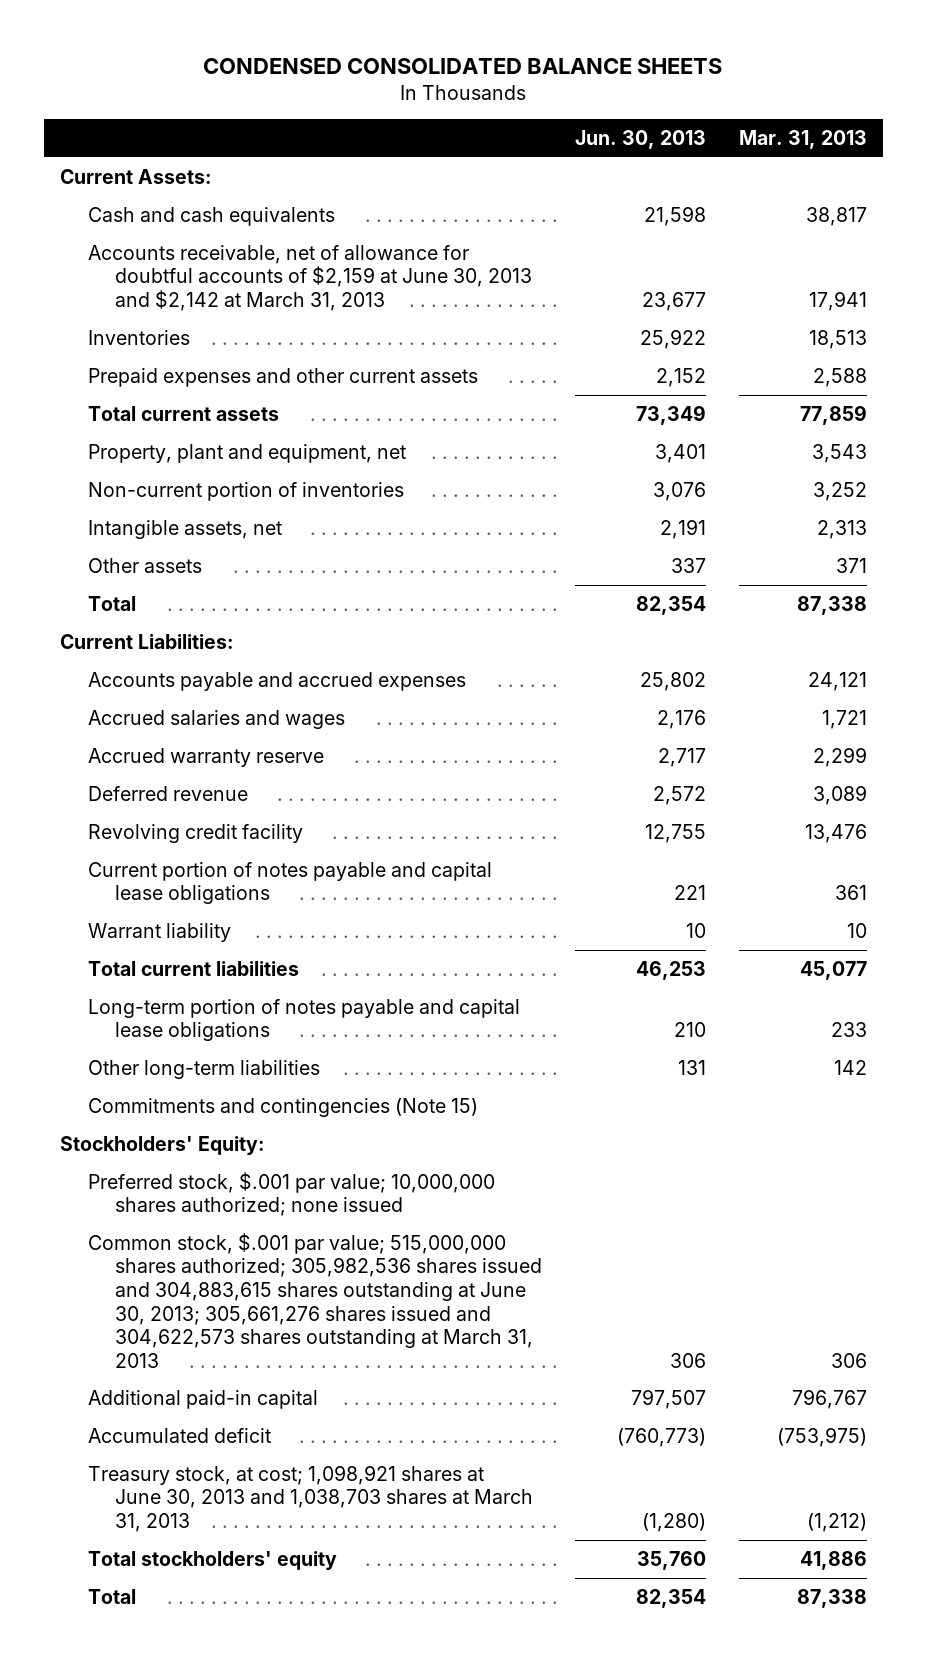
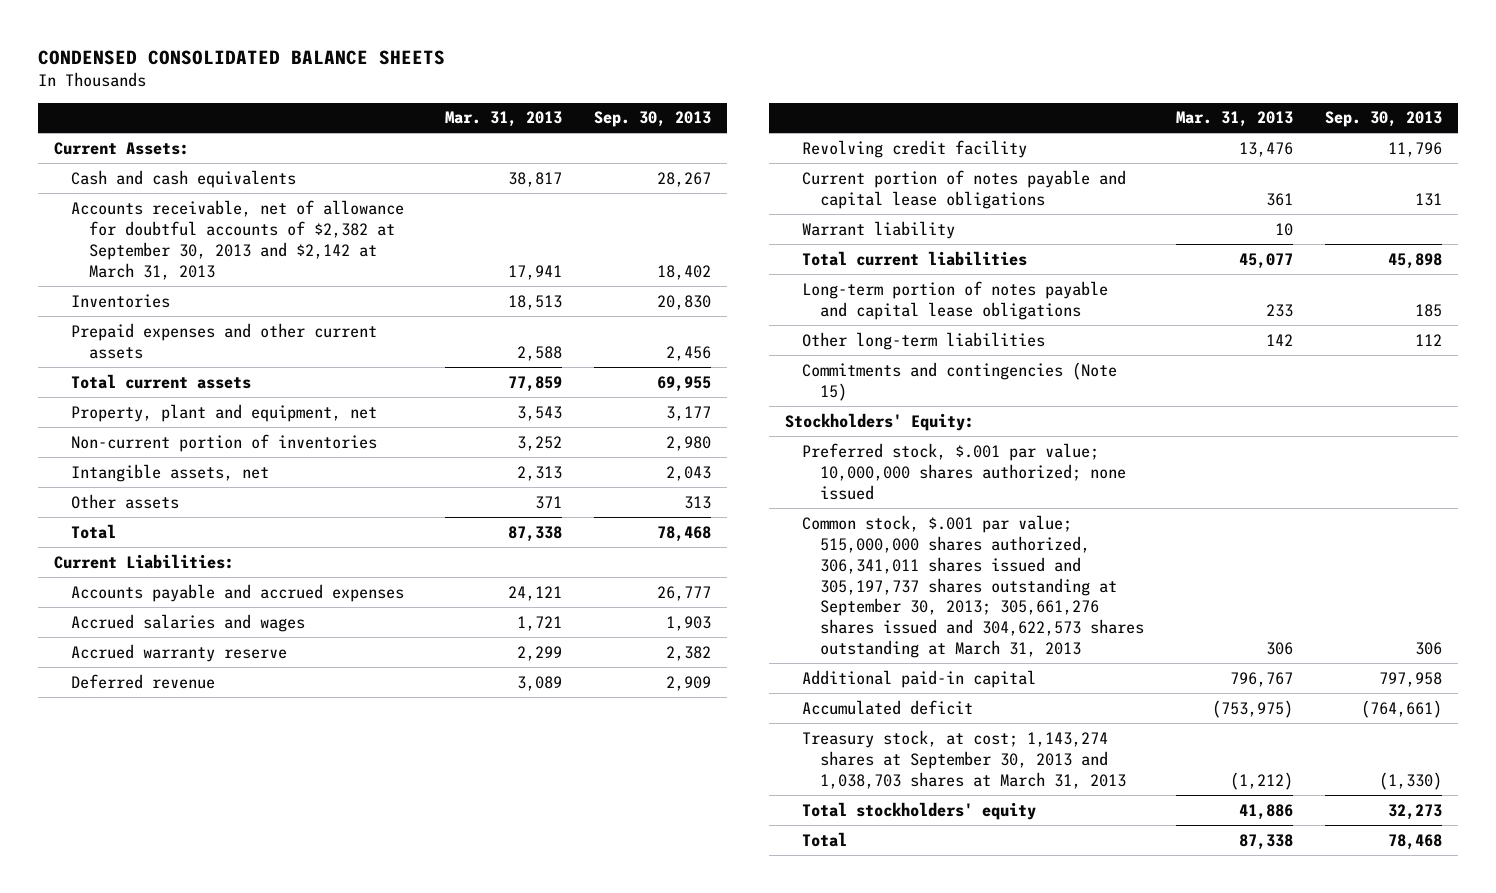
[574,130,706,150] Jun. 30, 2013 -> none
none -> [594,111,712,128] Sep. 30, 2013
[87,244,533,311] Accounts receivable, net of allowance for doubtful accounts of $2,159 at June 30, 2013 and $2,142 at March 31, 2013 -> [71,199,405,280] Accounts receivable, net of allowance for doubtful accounts of $2,382 at September 30, 2013 and $2,142 at March 31, 2013
[87,1232,543,1368] Common stock, $.001 par value; 515,000,000 shares authorized; 305,982,536 shares issued and 304,883,615 shares outstanding at June 30, 2013; 305,661,276 shares issued and 304,622,573 shares outstanding at March 31, 2013 -> [802,514,1144,659] Common stock, $.001 par value; 515,000,000 shares authorized, 306,341,011 shares issued and 305,197,737 shares outstanding at September 30, 2013; 305,661,276 shares issued and 304,622,573 shares outstanding at March 31, 2013
[87,1464,534,1532] Treasury stock, at cost; 1,098,921 shares at June 30, 2013 and 1,038,703 shares at March 31, 2013 -> [802,729,1126,789] Treasury stock, at cost; 1,143,274 shares at September 30, 2013 and 1,038,703 shares at March 31, 2013

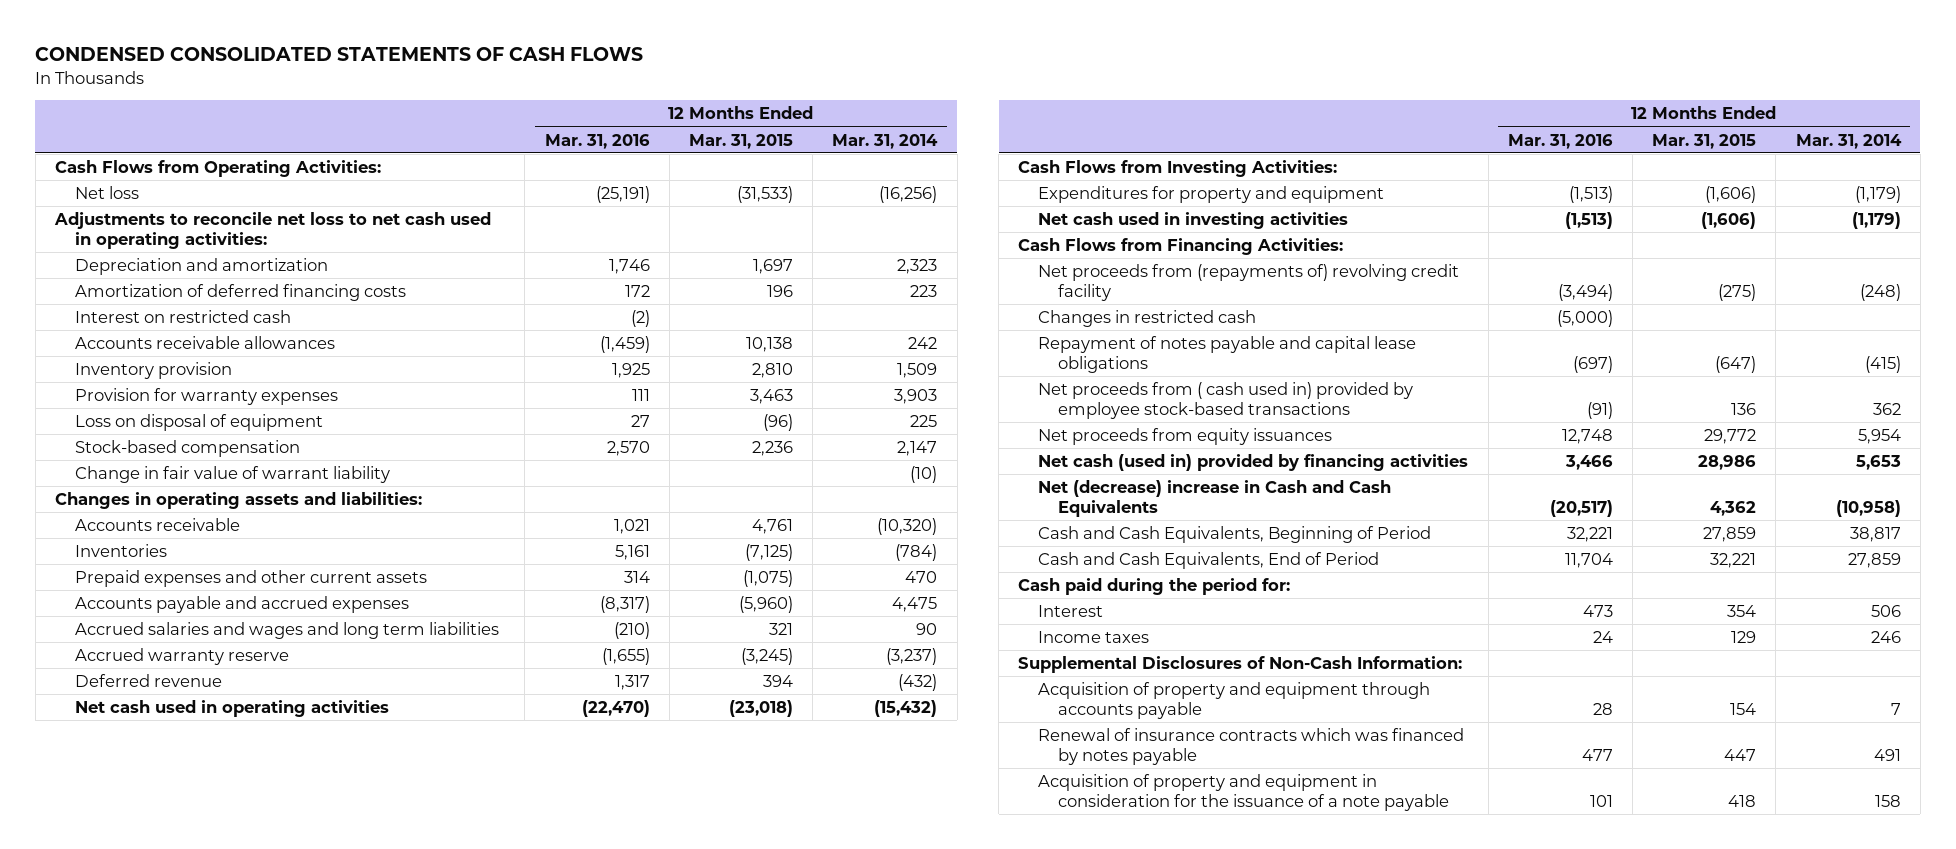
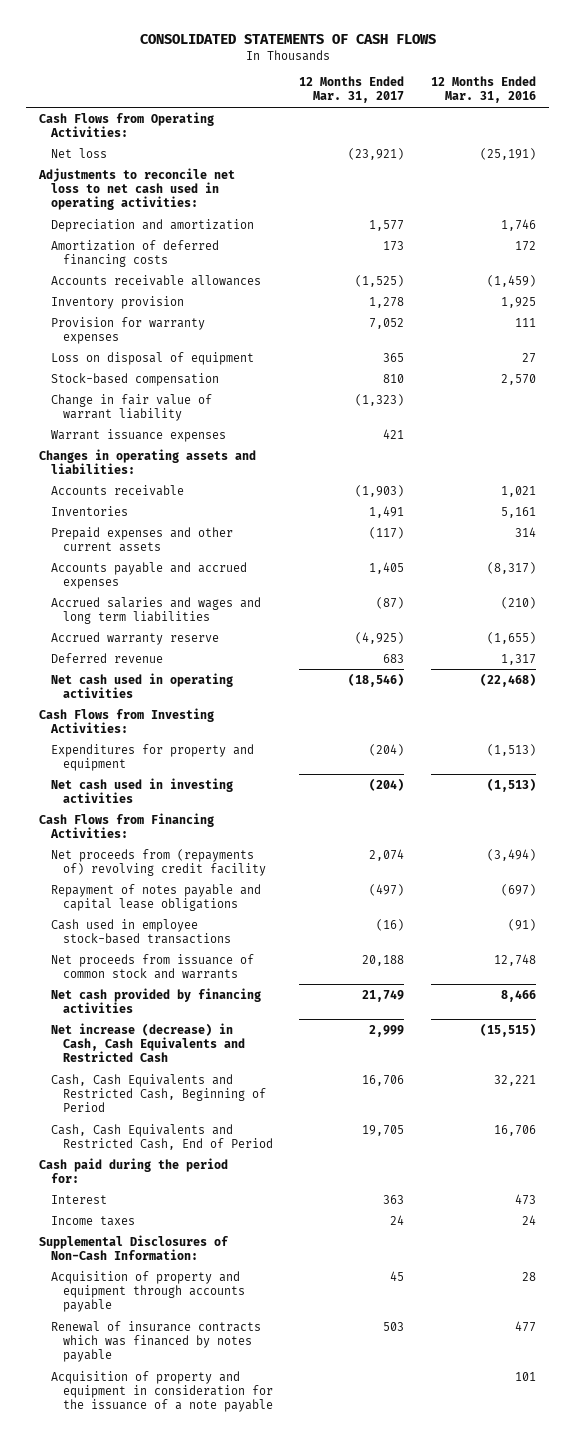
[35,47,644,62] CONDENSED CONSOLIDATED STATEMENTS OF CASH FLOWS -> [139,34,436,45] CONSOLIDATED STATEMENTS OF CASH FLOWS
[688,133,793,149] Mar. 31, 2015 -> none
[832,133,939,149] Mar. 31, 2014 -> none
none -> [299,76,405,104] 12 Months Ended Mar. 31, 2017
[75,309,292,323] Interest on restricted cash -> none
none -> [51,428,227,442] Warrant issuance expenses
[581,699,650,717] (22,470) -> [479,672,536,687] (22,468)
[1038,309,1257,327] Changes in restricted cash -> none
[1038,381,1414,419] Net proceeds from ( cash used in) provided by employee stock-based transactions -> [51,918,231,944] Cash used in employee stock-based transactions
[1038,427,1333,445] Net proceeds from equity issuances -> [51,953,255,979] Net proceeds from issuance of common stock and warrants
[1038,453,1469,471] Net cash (used in) provided by financing activities -> [51,987,262,1013] Net cash provided by financing activities
[1564,454,1613,470] 3,466 -> [500,989,536,1002] 8,466
[1038,479,1392,517] Net (decrease) increase in Cash and Cash Equivalents -> [51,1022,245,1063] Net increase (decrease) in Cash, Cash Equivalents and Restricted Cash
[1549,499,1613,517] (20,517) -> [479,1022,536,1037] (15,515)
[1038,525,1432,543] Cash and Cash Equivalents, Beginning of Period -> [51,1073,266,1113] Cash, Cash Equivalents and Restricted Cash, Beginning of Period
[1038,551,1380,569] Cash and Cash Equivalents, End of Period -> [51,1123,273,1150] Cash, Cash Equivalents and Restricted Cash, End of Period
[1564,552,1613,568] 11,704 -> [493,1124,536,1136] 16,706

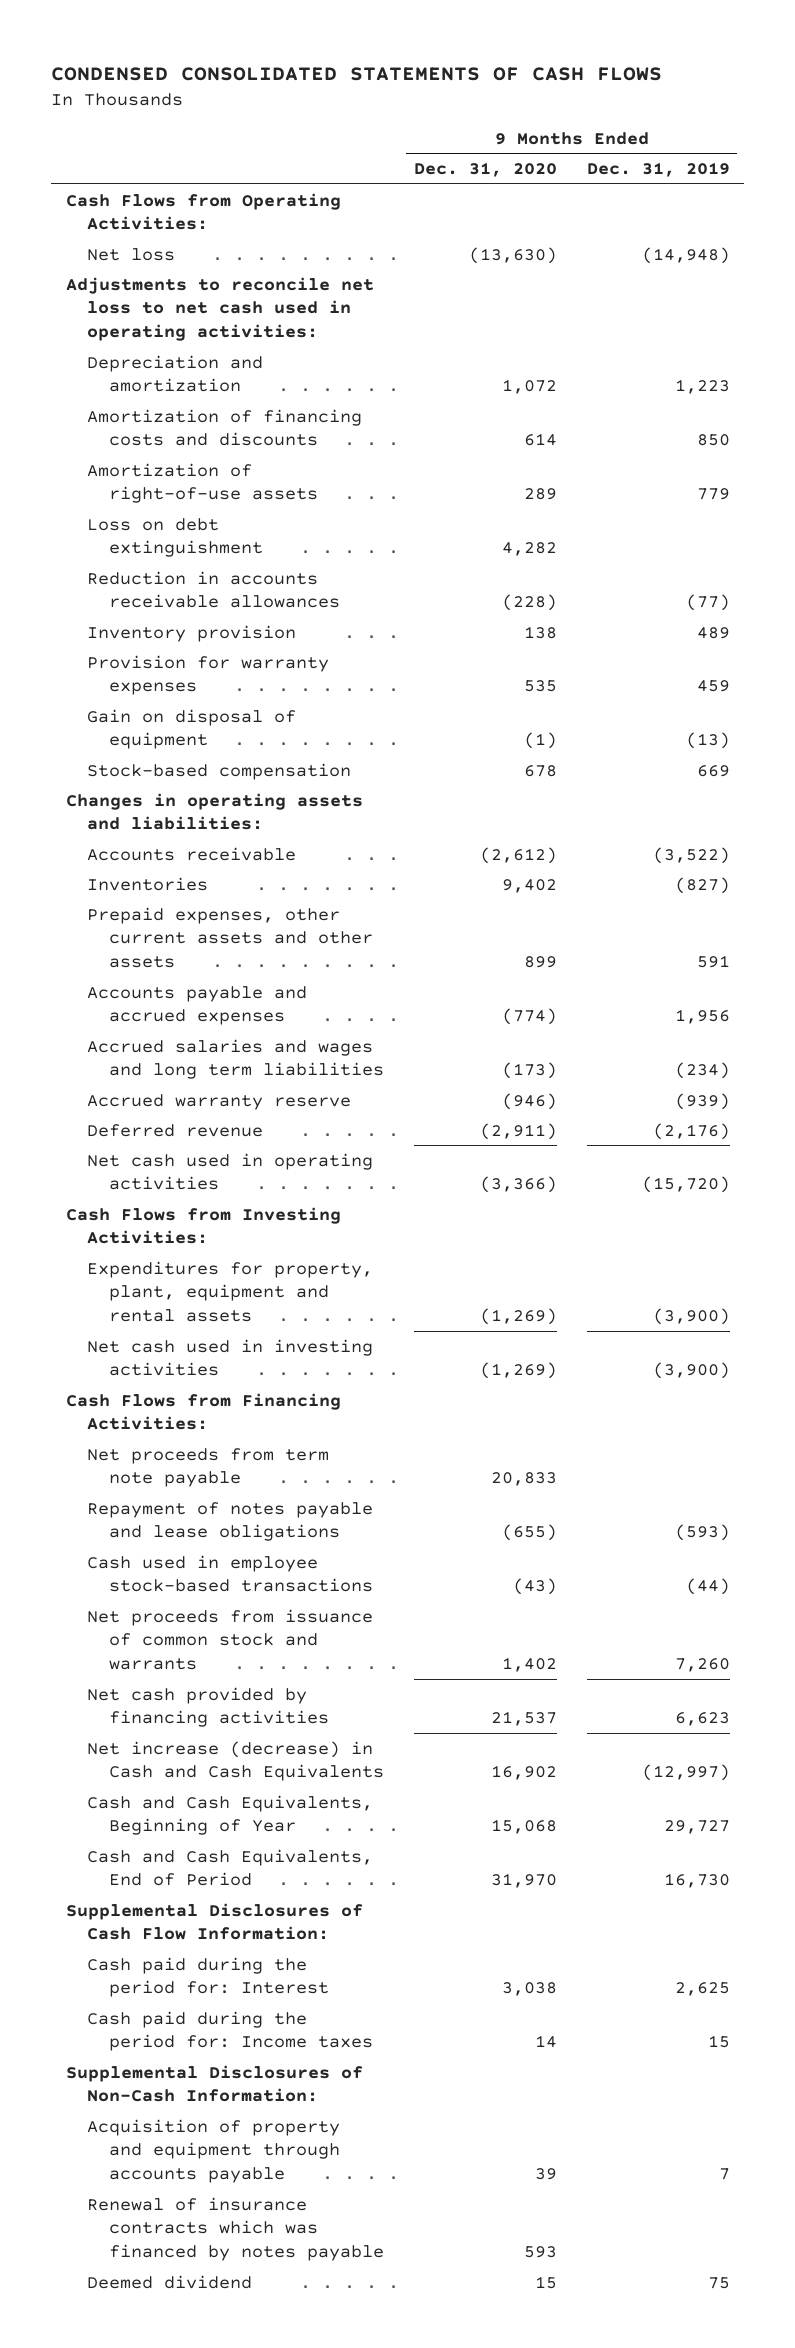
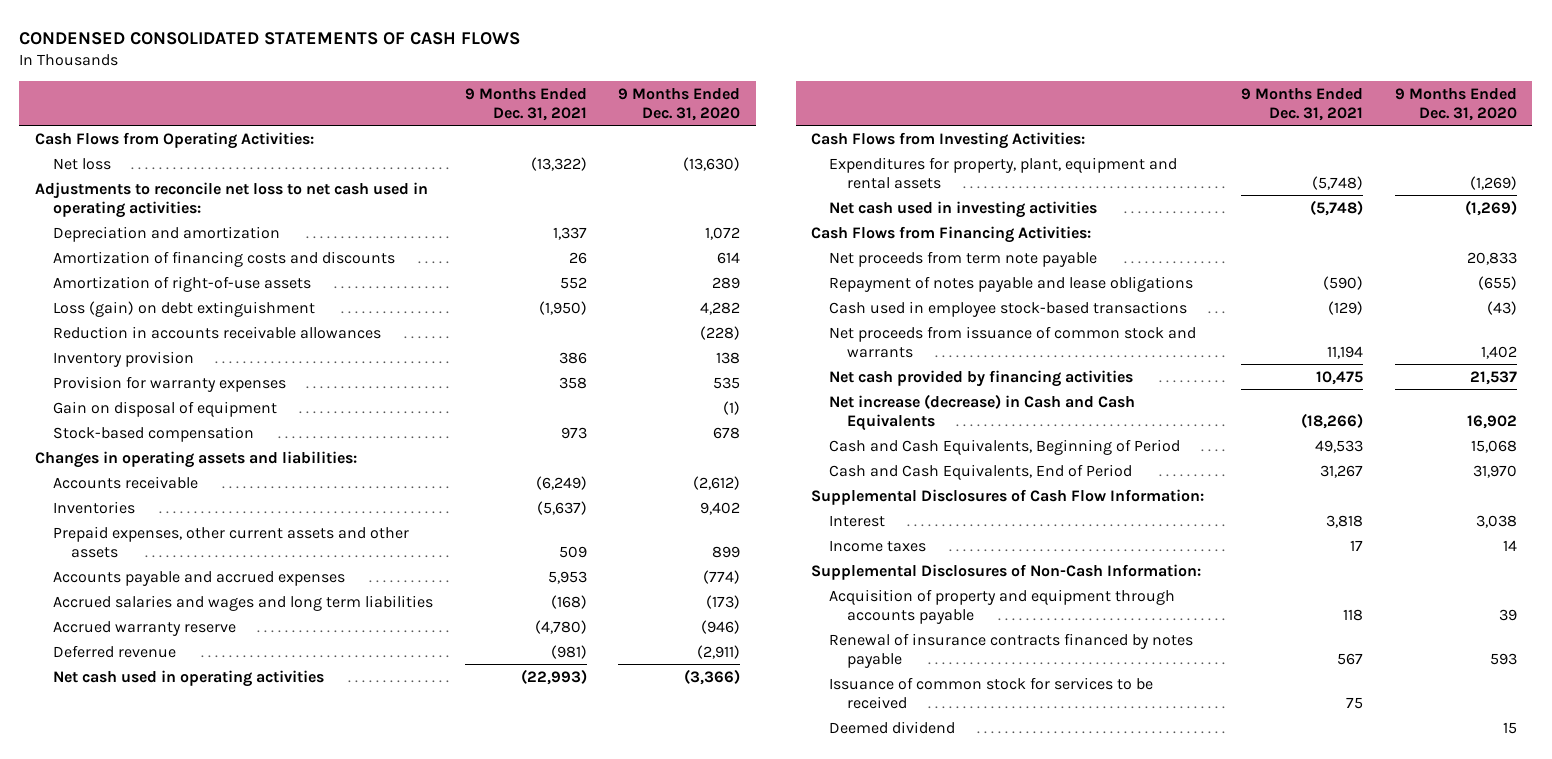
[586,161,730,177] Dec. 31, 2019 -> none
none -> [464,87,587,121] 9 Months Ended Dec. 31, 2021
[87,517,263,558] Loss on debt extinguishment -> [53,300,316,317] Loss (gain) on debt extinguishment
[87,1794,374,1836] Cash and Cash Equivalents, Beginning of Year -> [829,438,1181,455] Cash and Cash Equivalents, Beginning of Period
[87,1956,329,1998] Cash paid during the period for: Interest -> [829,514,886,527] Interest
[87,2010,373,2052] Cash paid during the period for: Income taxes -> [829,539,927,552] Income taxes
[87,2196,384,2262] Renewal of insurance contracts which was financed by notes payable -> [829,632,1194,668] Renewal of insurance contracts financed by notes payable
none -> [829,676,1154,709] Issuance of common stock for services to be received

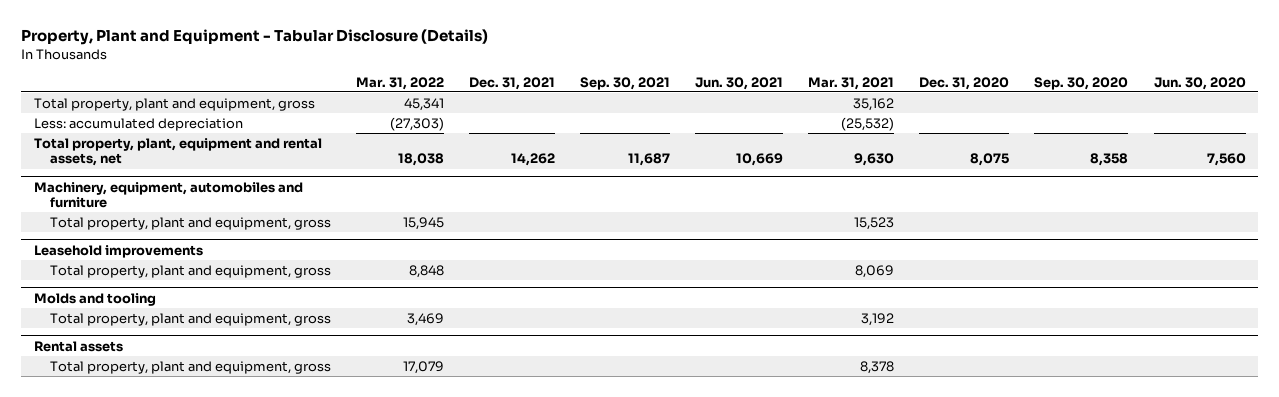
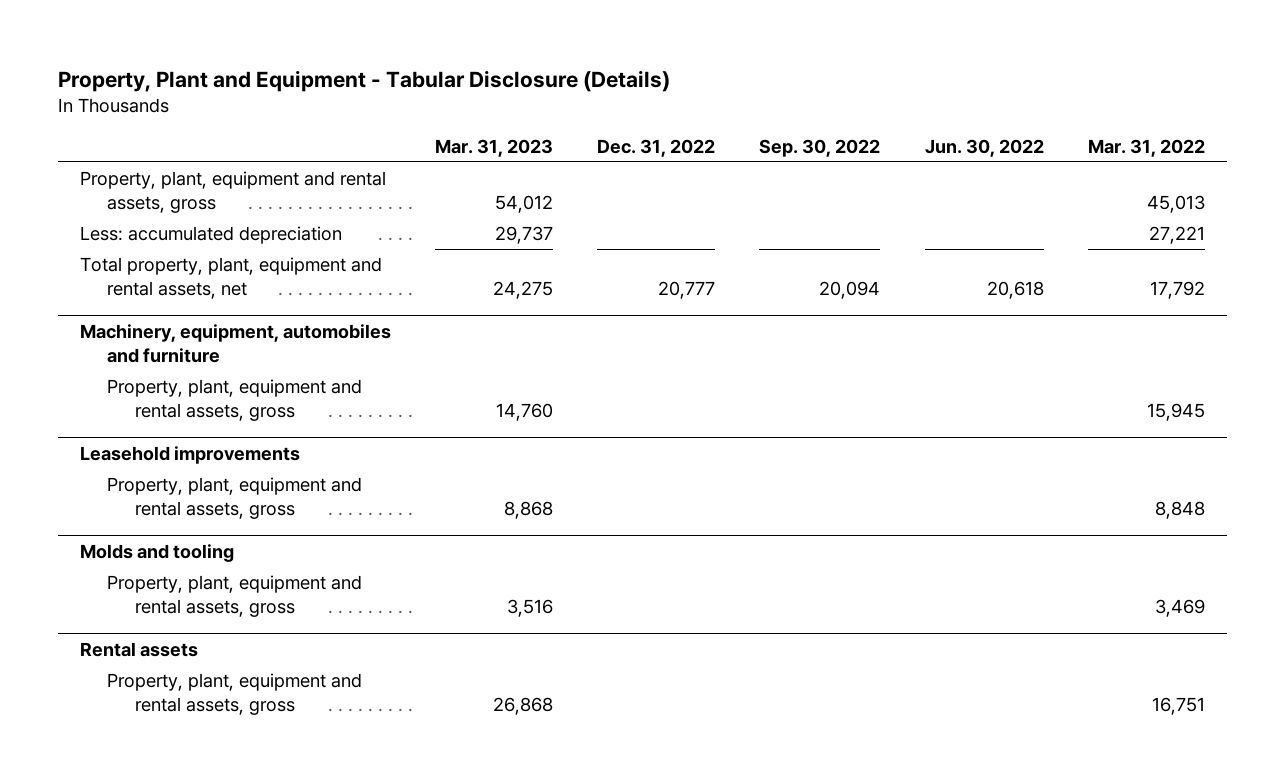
[469,76,556,90] Dec. 31, 2021 -> none
[580,76,671,90] Sep. 30, 2021 -> none
[695,76,784,90] Jun. 30, 2021 -> none
[808,76,895,90] Mar. 31, 2021 -> none
[919,76,1010,90] Dec. 31, 2020 -> none
[1034,76,1129,90] Sep. 30, 2020 -> none
[1153,76,1246,90] Jun. 30, 2020 -> none
none -> [435,138,554,157] Mar. 31, 2023
none -> [597,138,716,157] Dec. 31, 2022
none -> [759,138,881,157] Sep. 30, 2022
none -> [924,138,1044,157] Jun. 30, 2022
[33,97,315,111] Total property, plant and equipment, gross -> [79,171,386,214] Property, plant, equipment and rental assets, gross
[404,97,445,111] 45,341 -> [1146,195,1205,214] 45,013
[390,116,445,131] (27,303) -> [1148,226,1205,245] 27,221
[398,153,445,167] 18,038 -> [1149,281,1205,300] 17,792
[50,216,332,230] Total property, plant and equipment, gross -> [107,379,363,422] Property, plant, equipment and rental assets, gross
[50,264,332,278] Total property, plant and equipment, gross -> [107,477,363,520] Property, plant, equipment and rental assets, gross
[50,312,332,326] Total property, plant and equipment, gross -> [107,575,363,618] Property, plant, equipment and rental assets, gross
[50,360,332,374] Total property, plant and equipment, gross -> [107,673,363,716] Property, plant, equipment and rental assets, gross
[403,360,445,374] 17,079 -> [1151,697,1205,716] 16,751

